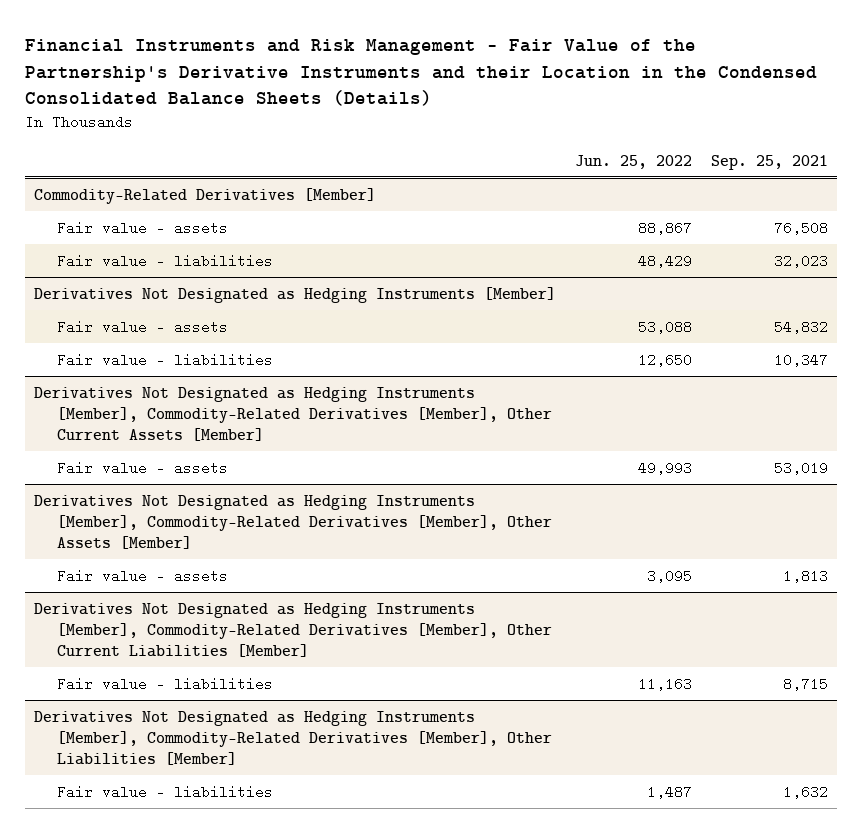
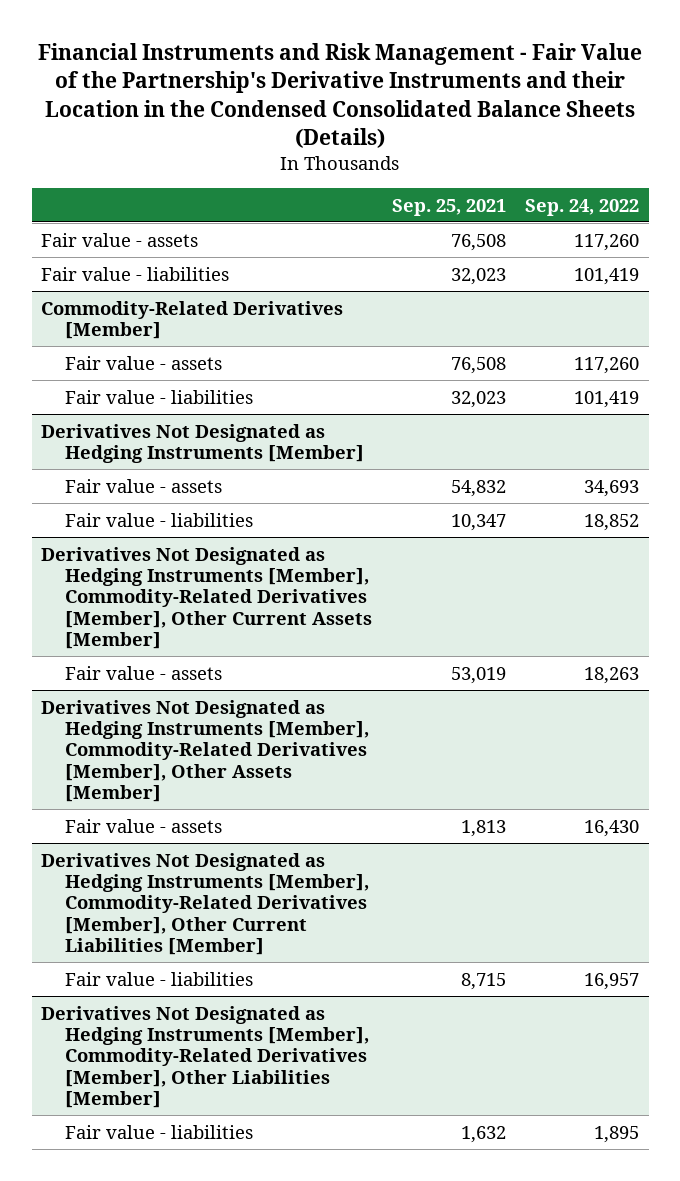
[574,154,692,169] Jun. 25, 2022 -> none
none -> [525,198,640,216] Sep. 24, 2022
none -> [41,232,199,247] Fair value - assets
none -> [41,266,230,281] Fair value - liabilities

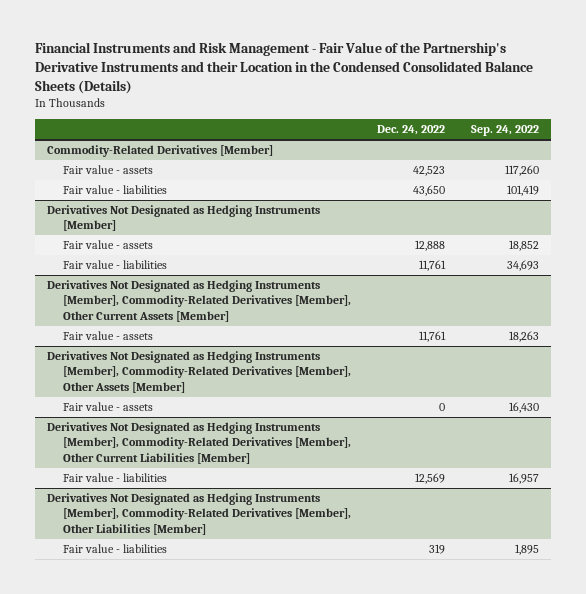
[391,198,506,216] Sep. 25, 2021 -> none
none -> [376,125,445,136] Dec. 24, 2022
[41,232,199,247] Fair value - assets -> none
[41,266,230,281] Fair value - liabilities -> none
[584,479,640,497] 34,693 -> [508,240,539,252] 18,852
[584,513,640,531] 18,852 -> [506,260,539,272] 34,693

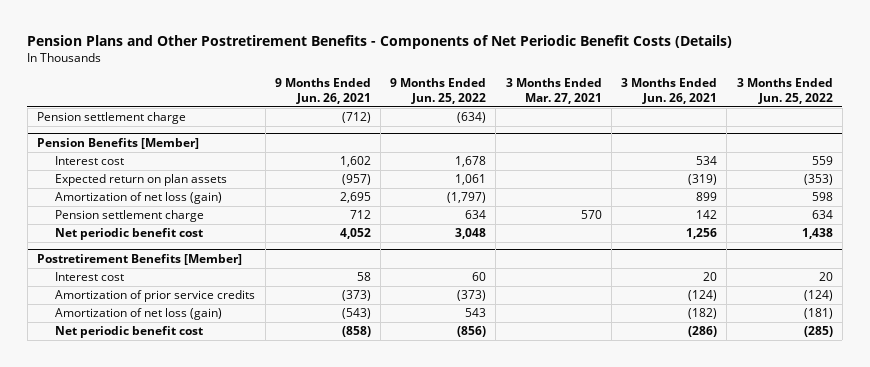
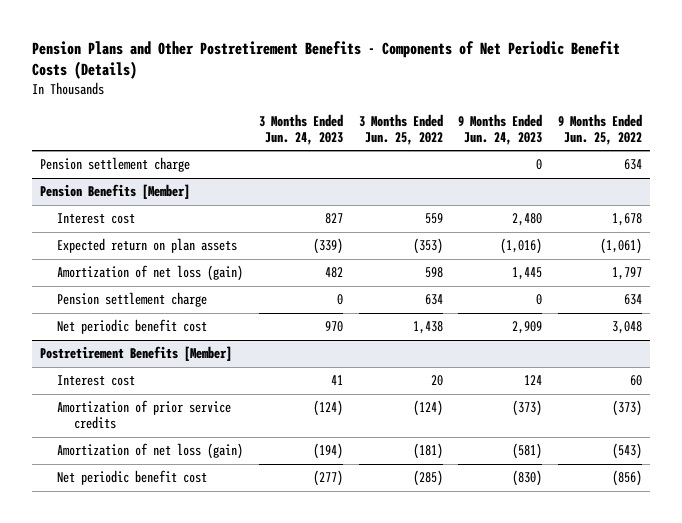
[274,77,371,104] 9 Months Ended Jun. 26, 2021 -> none
[505,77,602,104] 3 Months Ended Mar. 27, 2021 -> none
[621,77,718,104] 3 Months Ended Jun. 26, 2021 -> none
none -> [258,113,343,145] 3 Months Ended Jun. 24, 2023
none -> [458,113,543,145] 9 Months Ended Jun. 24, 2023
[457,112,487,124] (634) -> [624,159,643,171] 634
[455,174,487,186] 1,061 -> [600,238,643,255] (1,061)
[447,192,487,204] (1,797) -> [612,267,643,281] 1,797
[465,308,487,318] 543 -> [612,443,643,460] (543)

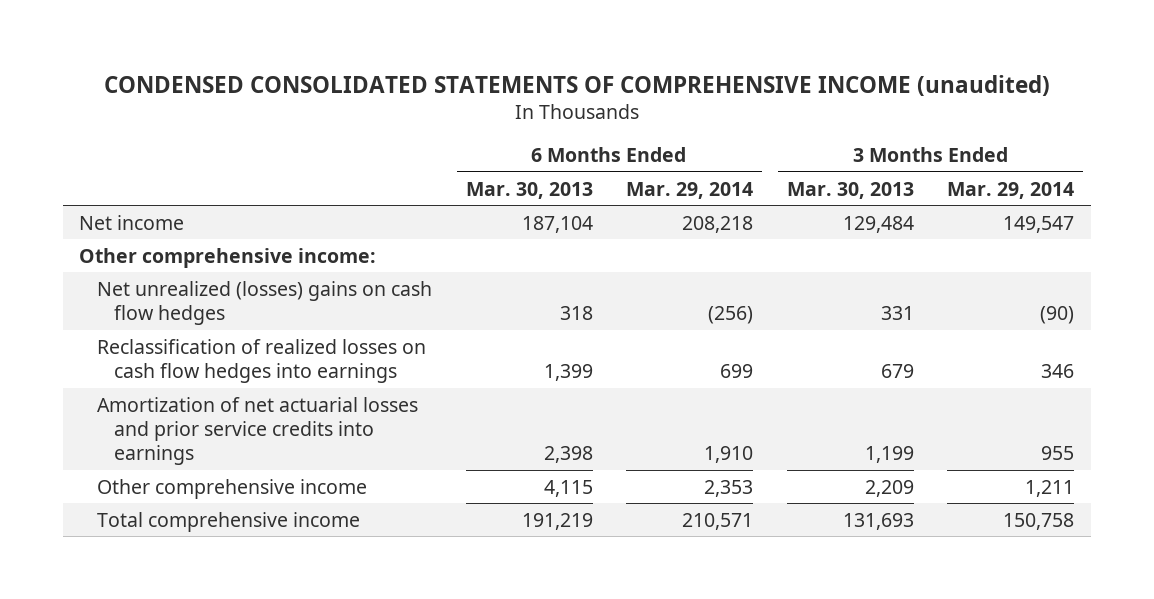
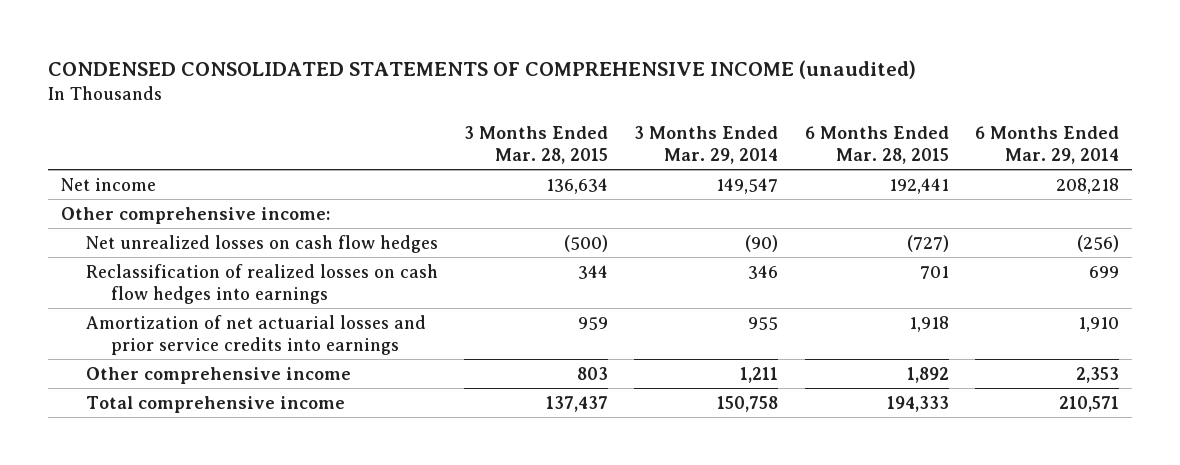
[465,181,593,199] Mar. 30, 2013 -> none
[786,181,914,199] Mar. 30, 2013 -> none
none -> [464,125,609,164] 3 Months Ended Mar. 28, 2015
none -> [804,125,949,164] 6 Months Ended Mar. 28, 2015
[96,280,432,325] Net unrealized (losses) gains on cash flow hedges -> [85,234,438,253] Net unrealized losses on cash flow hedges

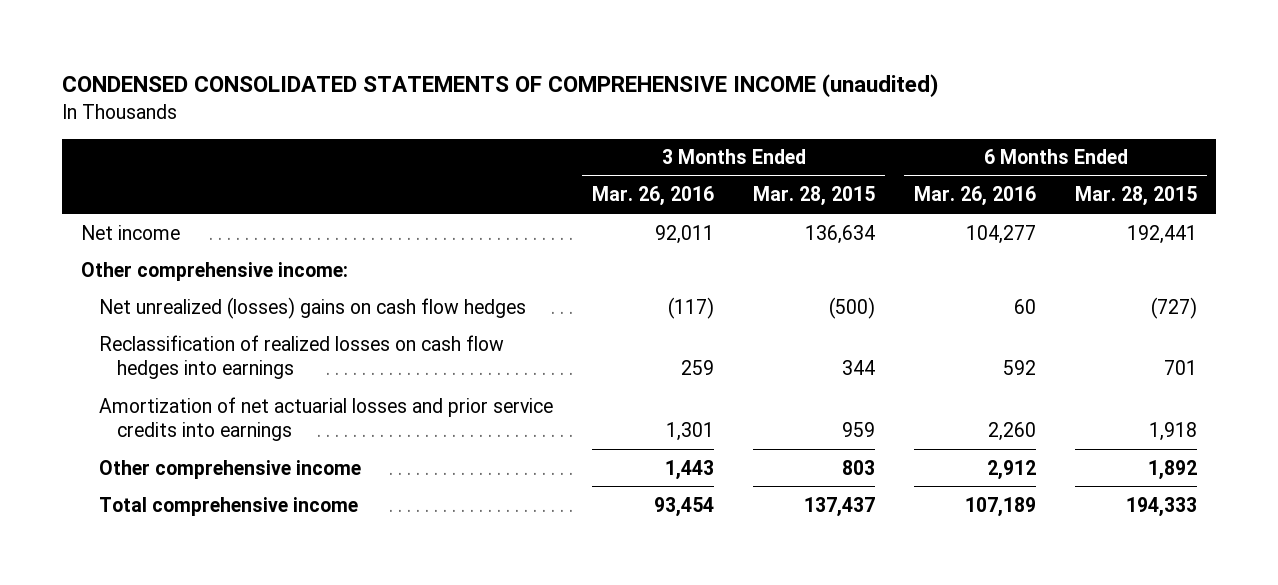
[634,125,779,164] 3 Months Ended Mar. 29, 2014 -> none
[974,125,1119,164] 6 Months Ended Mar. 29, 2014 -> none
none -> [592,186,715,207] Mar. 26, 2016
none -> [914,186,1037,207] Mar. 26, 2016
[85,234,438,253] Net unrealized losses on cash flow hedges -> [99,296,527,319] Net unrealized (losses) gains on cash flow hedges

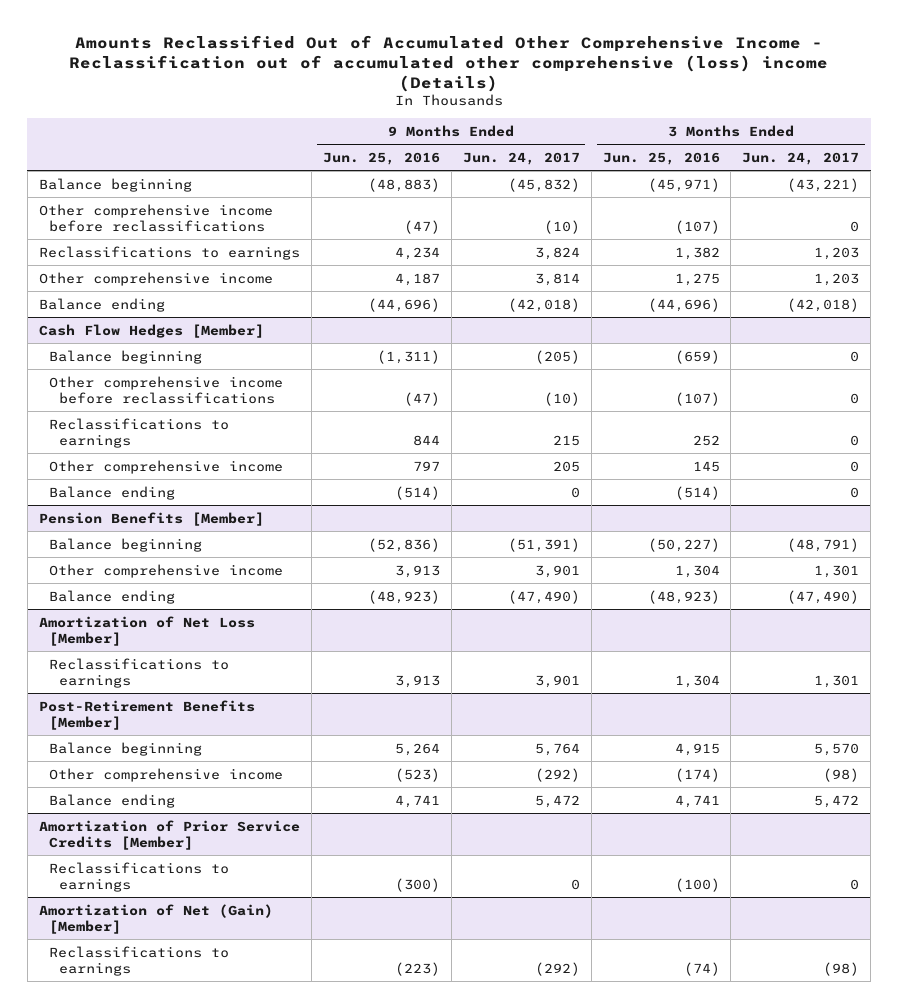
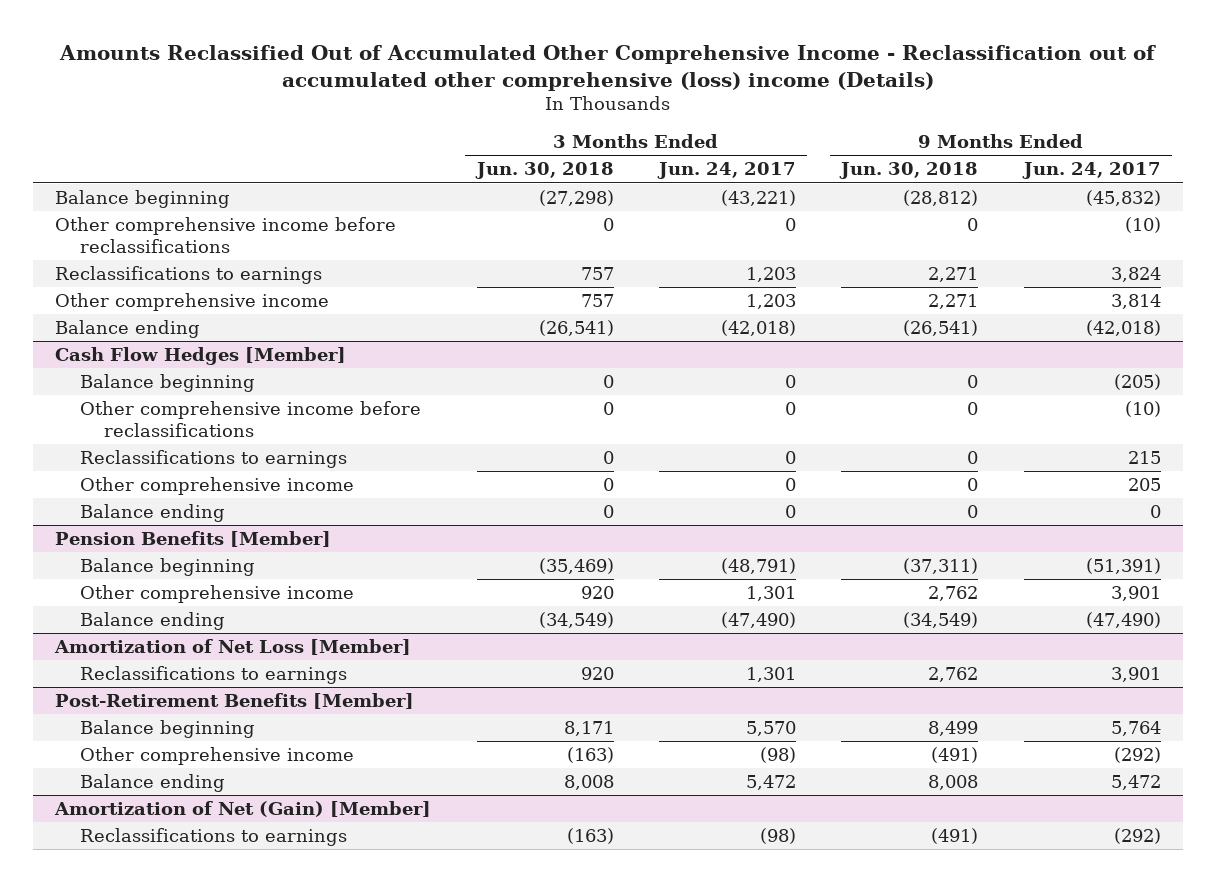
[322,151,440,165] Jun. 25, 2016 -> none
[602,151,720,165] Jun. 25, 2016 -> none
none -> [474,162,614,180] Jun. 30, 2018
none -> [839,162,979,180] Jun. 30, 2018
[38,819,300,850] Amortization of Prior Service Credits [Member] -> none
[49,861,230,892] Reclassifications to earnings -> none

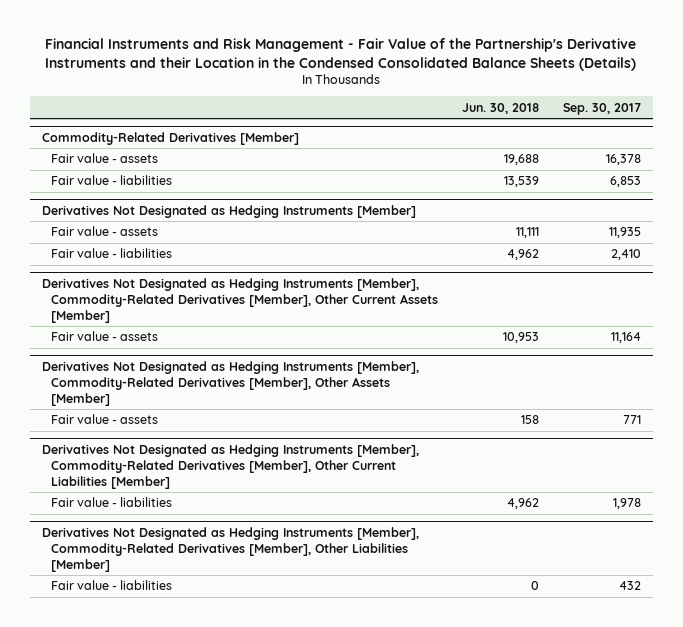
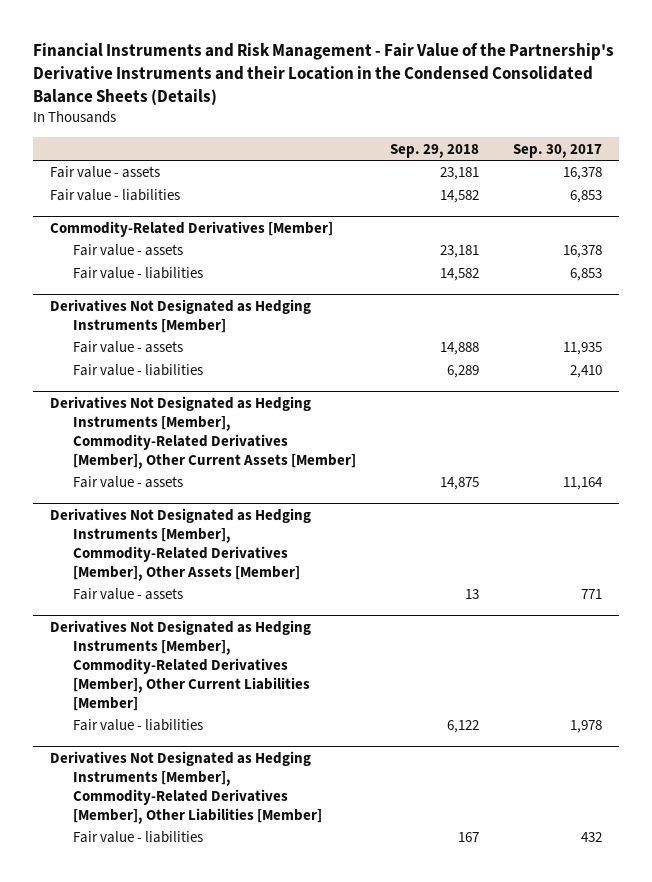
[462,102,540,114] Jun. 30, 2018 -> none
none -> [390,143,480,158] Sep. 29, 2018
none -> [49,166,160,179] Fair value - assets
none -> [49,189,180,202] Fair value - liabilities

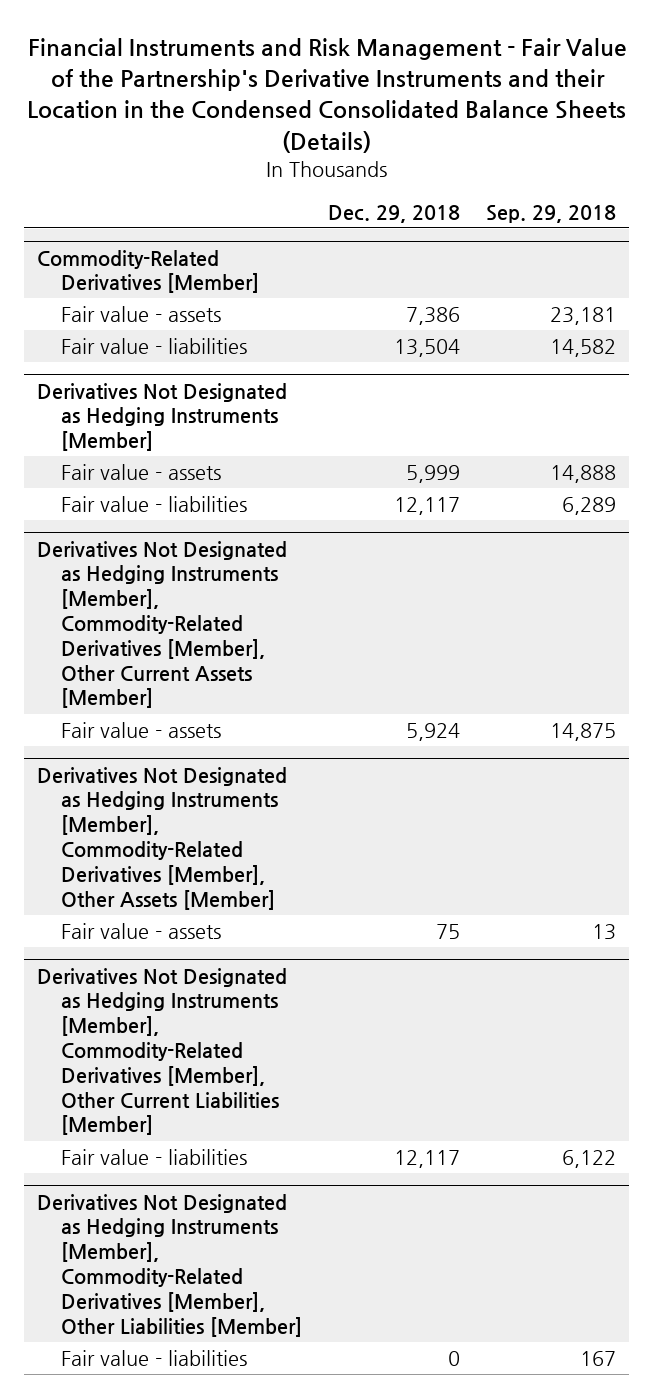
[513,143,603,158] Sep. 30, 2017 -> none
none -> [328,204,461,223] Dec. 29, 2018
[49,166,160,179] Fair value - assets -> none
[49,189,180,202] Fair value - liabilities -> none

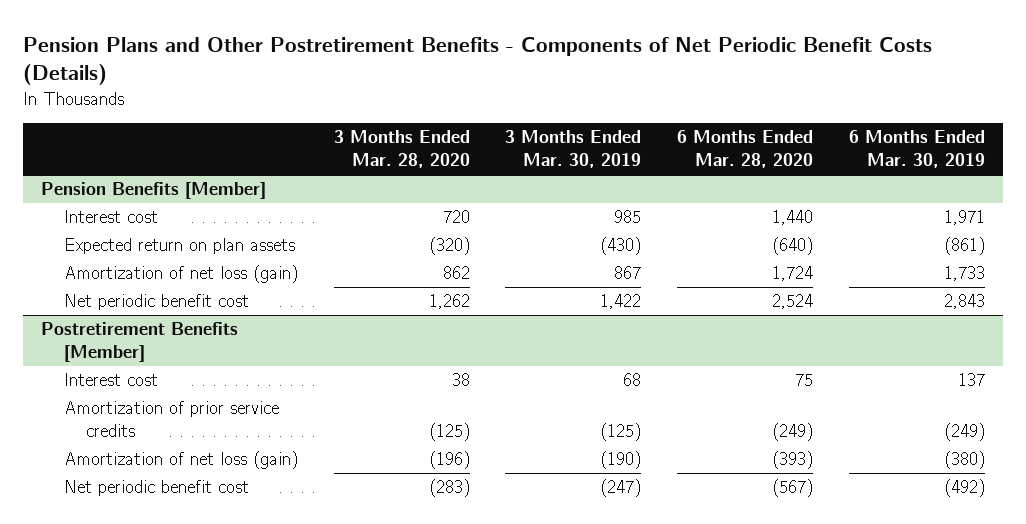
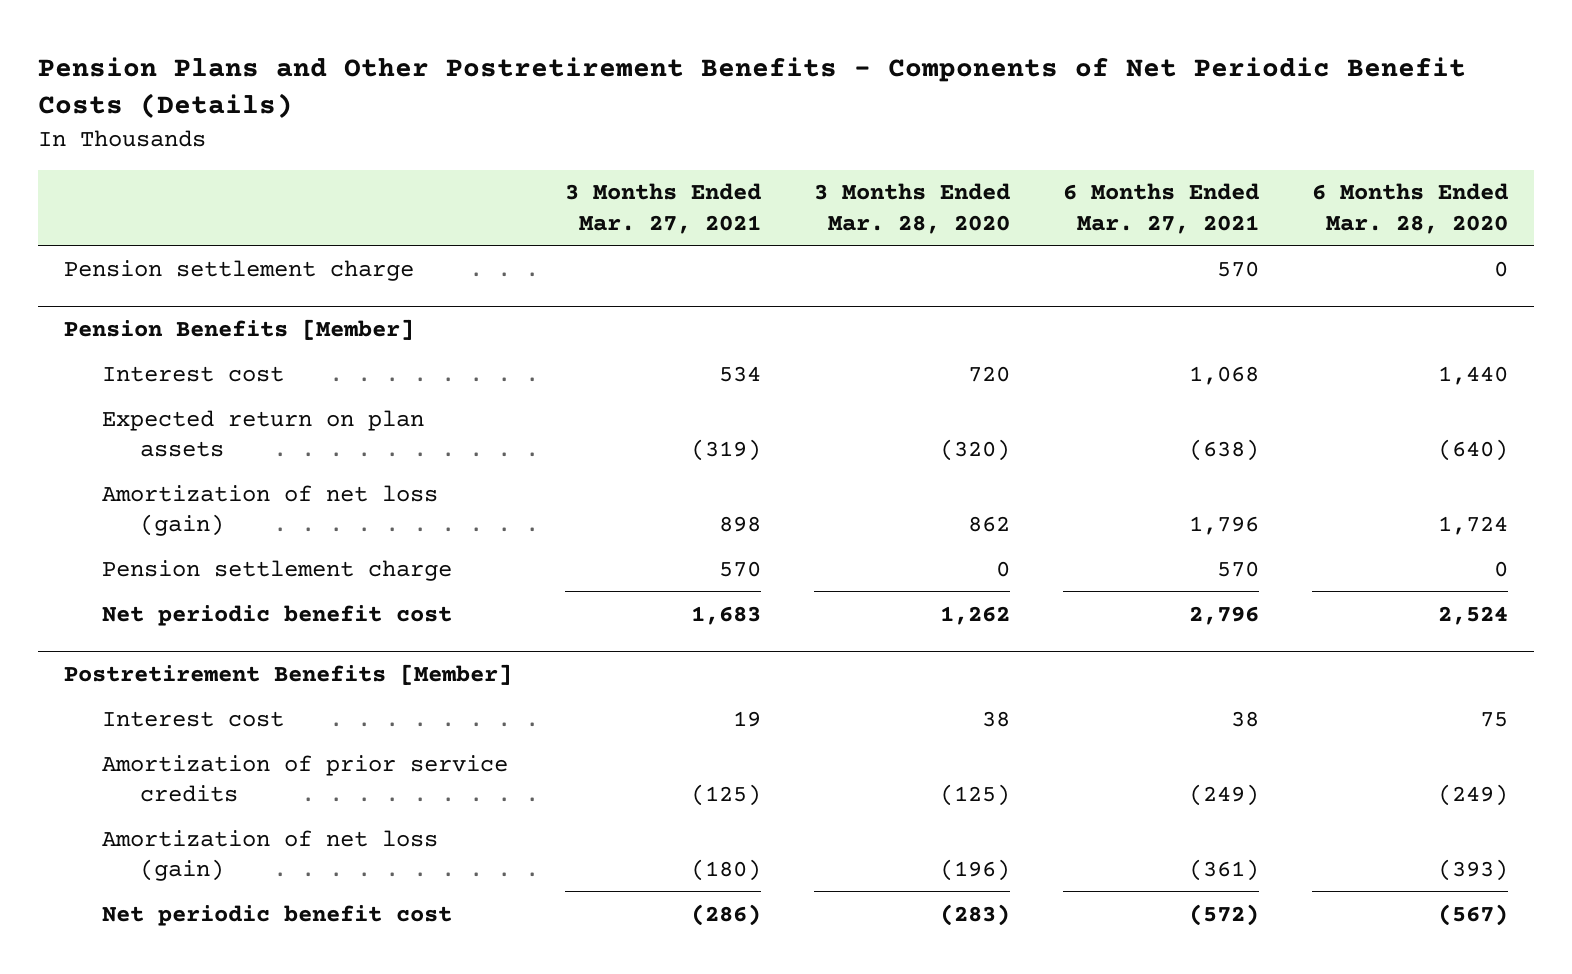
[505,130,642,169] 3 Months Ended Mar. 30, 2019 -> none
[848,130,985,169] 6 Months Ended Mar. 30, 2019 -> none
none -> [565,183,762,234] 3 Months Ended Mar. 27, 2021
none -> [1063,183,1260,234] 6 Months Ended Mar. 27, 2021
none -> [64,259,415,281] Pension settlement charge
none -> [102,559,453,581] Pension settlement charge

